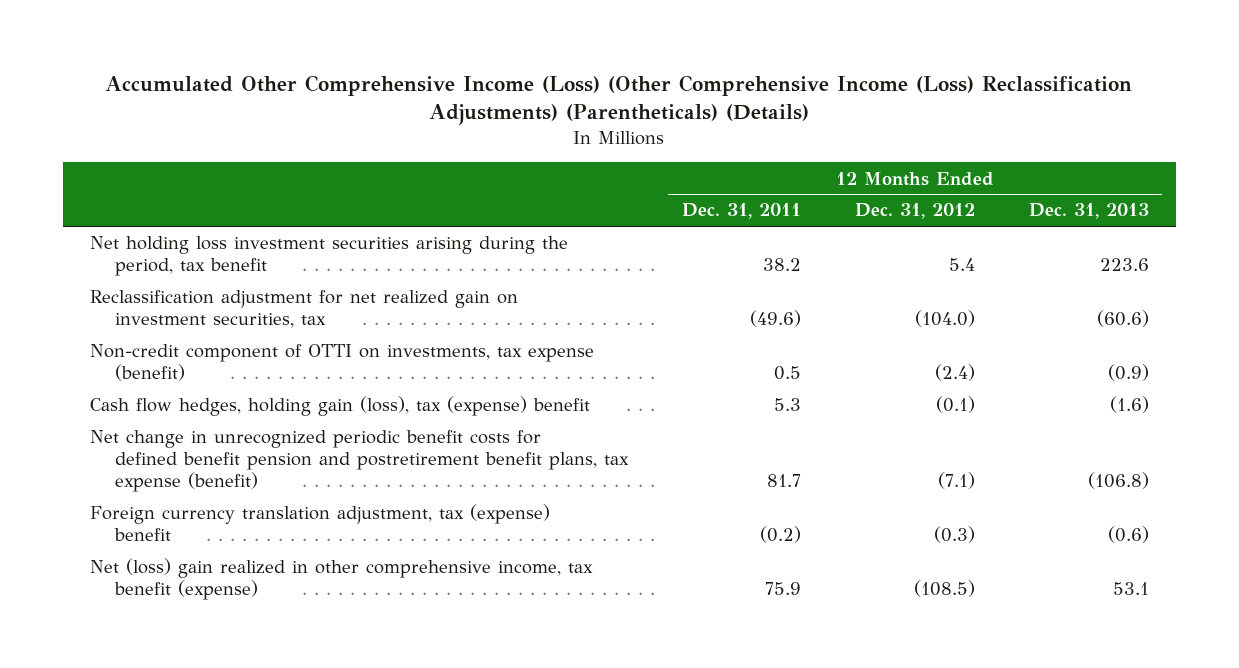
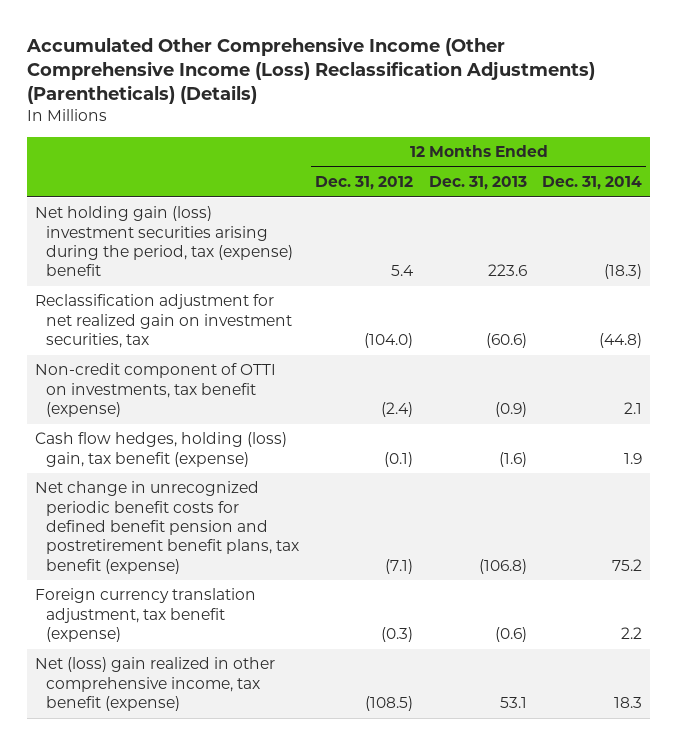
[105,75,1133,126] Accumulated Other Comprehensive Income (Loss) (Other Comprehensive Income (Loss) Reclassification Adjustments) (Parentheticals) (Details) -> [26,36,596,105] Accumulated Other Comprehensive Income (Other Comprehensive Income (Loss) Reclassification Adjustments) (Parentheticals) (Details)
[681,203,801,220] Dec. 31, 2011 -> none
none -> [542,176,643,191] Dec. 31, 2014
[89,236,568,277] Net holding loss investment securities arising during the period, tax benefit -> [35,206,294,277] Net holding gain (loss) investment securities arising during the period, tax (expense) benefit
[89,344,594,382] Non-credit component of OTTI on investments, tax expense (benefit) -> [35,363,277,418] Non-credit component of OTTI on investments, tax benefit (expense)
[89,396,590,417] Cash flow hedges, holding gain (loss), tax (expense) benefit -> [35,432,288,467] Cash flow hedges, holding (loss) gain, tax benefit (expense)
[89,430,629,493] Net change in unrecognized periodic benefit costs for defined benefit pension and postretirement benefit plans, tax expense (benefit) -> [35,481,300,574] Net change in unrecognized periodic benefit costs for defined benefit pension and postretirement benefit plans, tax benefit (expense)
[89,504,550,542] Foreign currency translation adjustment, tax (expense) benefit -> [35,588,257,643] Foreign currency translation adjustment, tax benefit (expense)

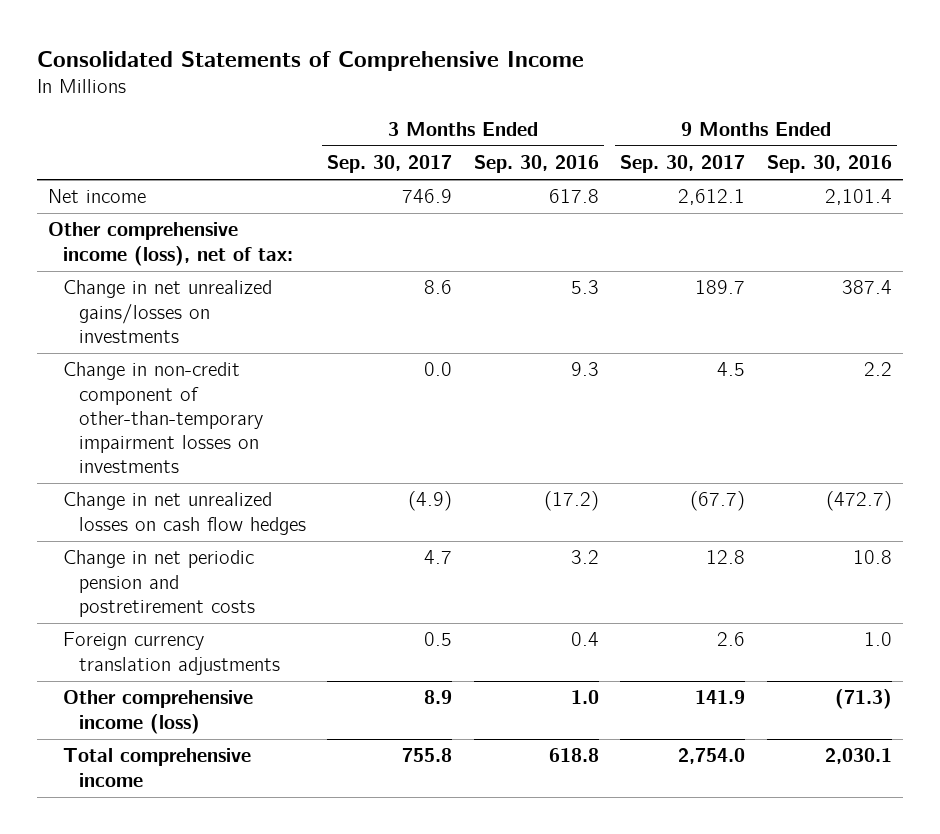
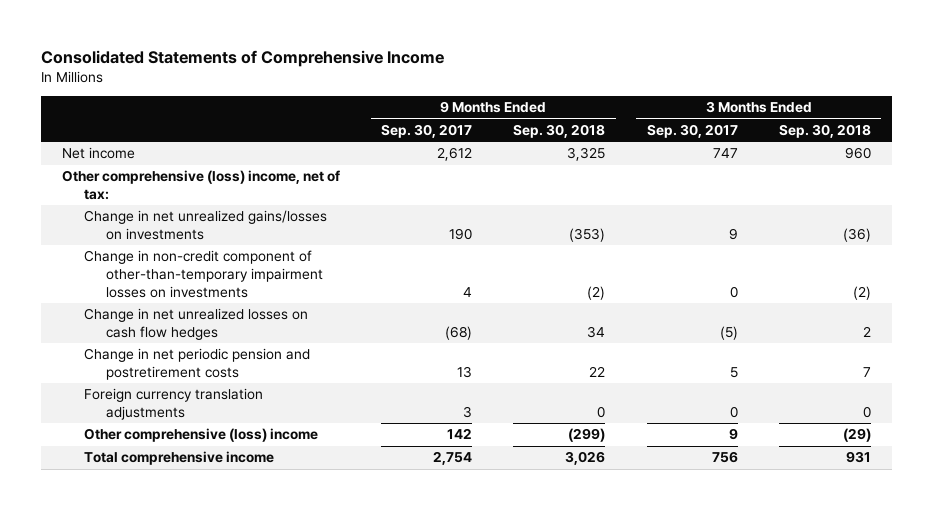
[473,155,599,174] Sep. 30, 2016 -> none
[767,155,893,174] Sep. 30, 2016 -> none
none -> [513,123,606,138] Sep. 30, 2018
none -> [779,123,872,138] Sep. 30, 2018
[402,189,453,204] 746.9 -> [712,148,738,159] 747
[678,189,746,206] 2,612.1 -> [436,147,472,162] 2,612
[47,222,294,266] Other comprehensive income (loss), net of tax: -> [61,170,340,201] Other comprehensive (loss) income, net of tax:
[424,280,453,295] 8.6 -> [728,228,738,241] 9
[695,280,746,295] 189.7 -> [448,228,472,241] 190
[424,362,453,377] 0.0 -> [729,285,738,298] 0
[717,362,746,377] 4.5 -> [462,286,472,297] 4
[408,491,453,512] (4.9) -> [719,326,738,341] (5)
[690,491,746,512] (67.7) -> [444,326,472,341] (68)
[424,550,453,565] 4.7 -> [729,367,738,379] 5
[706,550,746,565] 12.8 -> [456,366,472,379] 13
[424,632,453,647] 0.5 -> [729,406,738,419] 0
[717,632,746,647] 2.6 -> [462,406,472,419] 3
[63,690,254,734] Other comprehensive income (loss) -> [83,428,318,443] Other comprehensive (loss) income
[424,690,453,705] 8.9 -> [728,428,738,441] 9
[695,690,746,705] 141.9 -> [446,428,472,440] 142
[402,748,453,763] 755.8 -> [711,451,738,464] 756
[678,748,746,765] 2,754.0 -> [432,451,472,466] 2,754

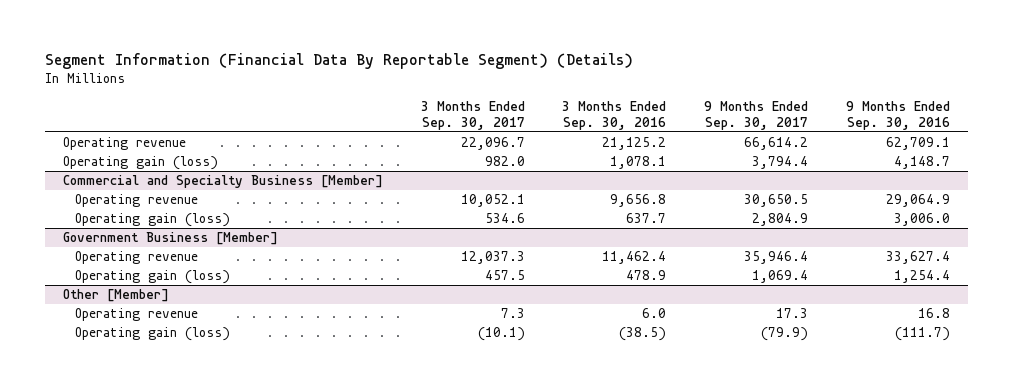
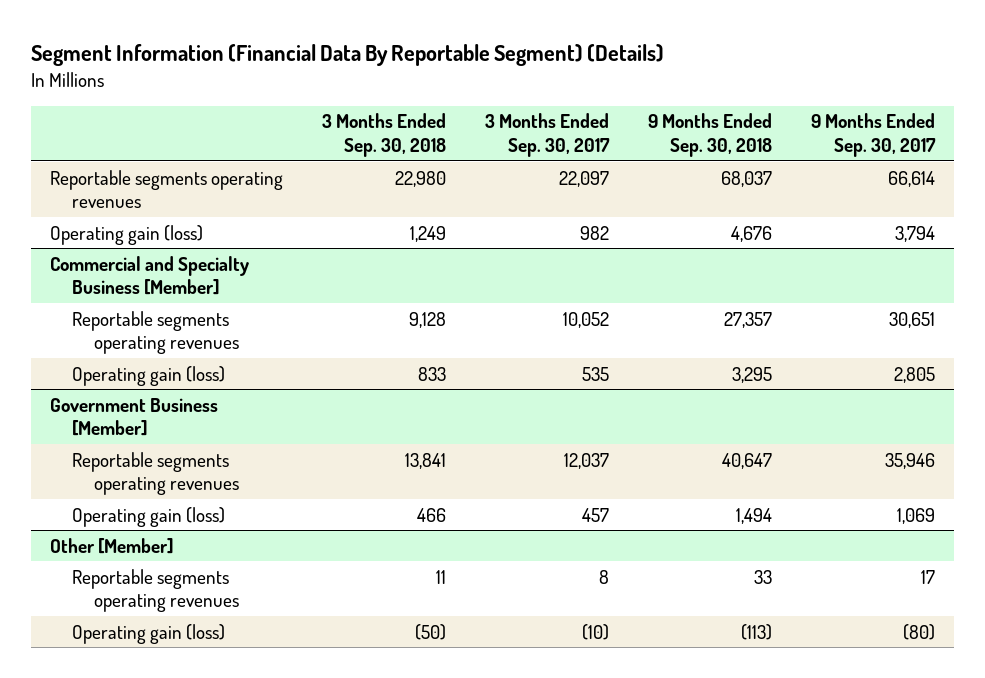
[562,101,667,130] 3 Months Ended Sep. 30, 2016 -> none
[845,101,950,130] 9 Months Ended Sep. 30, 2016 -> none
none -> [322,113,447,158] 3 Months Ended Sep. 30, 2018
none -> [648,113,773,158] 9 Months Ended Sep. 30, 2018
[63,137,187,151] Operating revenue -> [50,169,284,209] Reportable segments operating revenues
[460,137,525,151] 22,096.7 -> [559,170,610,187] 22,097
[744,137,809,151] 66,614.2 -> [888,170,936,187] 66,614
[484,156,525,167] 982.0 -> [580,225,610,240] 982
[752,156,809,170] 3,794.4 -> [895,225,936,242] 3,794
[75,194,199,208] Operating revenue -> [72,310,240,355] Reportable segments operating revenues
[460,194,525,208] 10,052.1 -> [563,311,610,328] 10,052
[744,194,809,208] 30,650.5 -> [889,311,936,328] 30,651
[484,213,525,224] 534.6 -> [582,366,610,381] 535
[752,213,809,227] 2,804.9 -> [894,366,936,383] 2,805
[75,251,199,265] Operating revenue -> [72,451,240,496] Reportable segments operating revenues
[460,251,525,265] 12,037.3 -> [564,452,610,469] 12,037
[744,251,809,265] 35,946.4 -> [885,452,936,469] 35,946
[484,270,525,281] 457.5 -> [582,507,610,522] 457
[752,270,809,284] 1,069.4 -> [897,507,936,524] 1,069
[75,308,199,322] Operating revenue -> [72,568,240,613] Reportable segments operating revenues
[500,308,525,319] 7.3 -> [599,569,610,584] 8
[776,308,809,319] 17.3 -> [921,569,936,584] 17
[477,327,525,342] (10.1) -> [582,623,610,640] (10)
[761,327,809,342] (79.9) -> [903,623,936,640] (80)

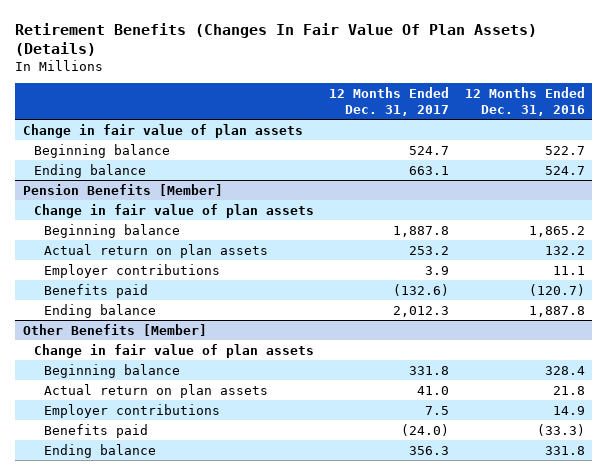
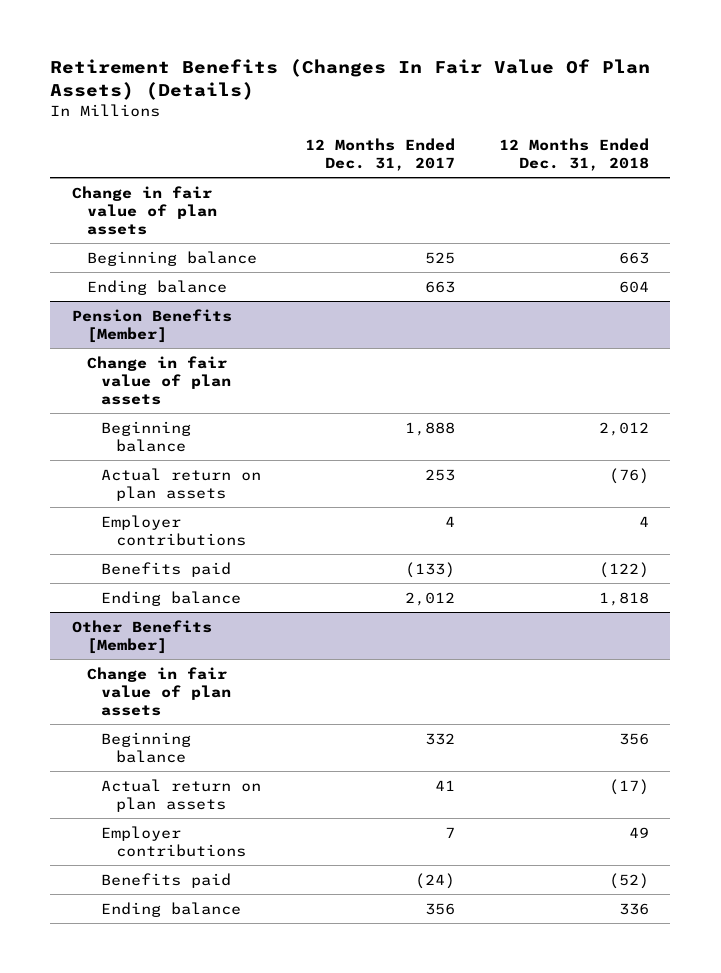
[464,86,585,116] 12 Months Ended Dec. 31, 2016 -> none
none -> [498,137,649,172] 12 Months Ended Dec. 31, 2018
[409,145,450,155] 524.7 -> [425,251,456,264] 525
[409,165,450,175] 663.1 -> [425,280,456,293] 663
[393,225,450,237] 1,887.8 -> [405,421,456,436] 1,888
[409,245,450,255] 253.2 -> [425,468,456,481] 253
[425,265,450,275] 3.9 -> [445,515,456,527] 4
[393,283,450,296] (132.6) -> [405,561,456,578] (133)
[393,305,450,317] 2,012.3 -> [405,591,456,606] 2,012
[409,365,450,375] 331.8 -> [425,732,456,745] 332
[417,385,450,395] 41.0 -> [435,779,456,791] 41
[425,405,450,415] 7.5 -> [445,826,456,838] 7
[401,423,450,436] (24.0) -> [415,872,456,889] (24)
[409,445,450,455] 356.3 -> [425,902,456,915] 356

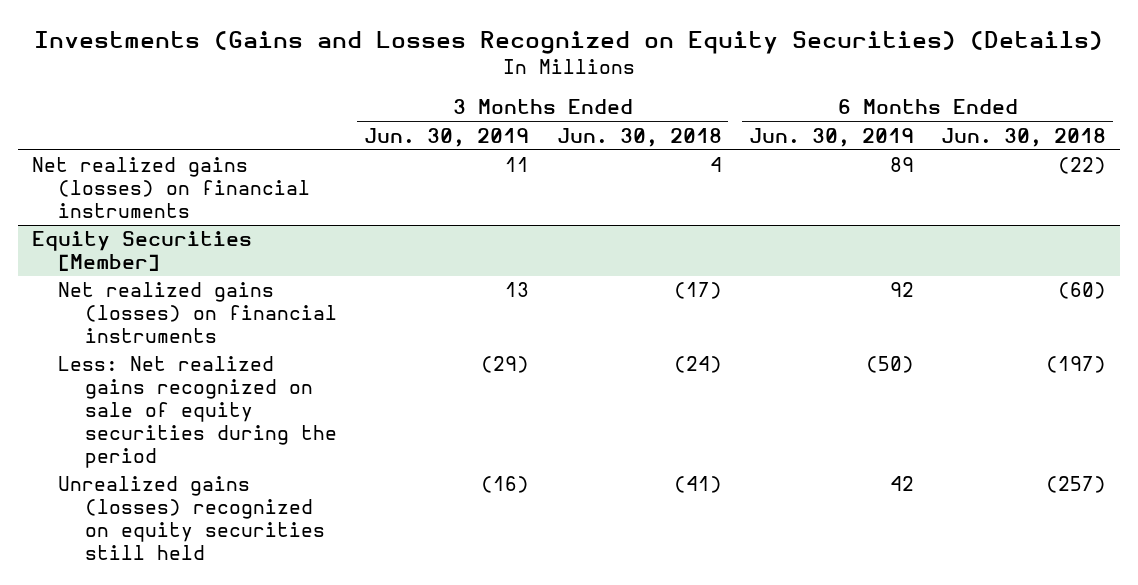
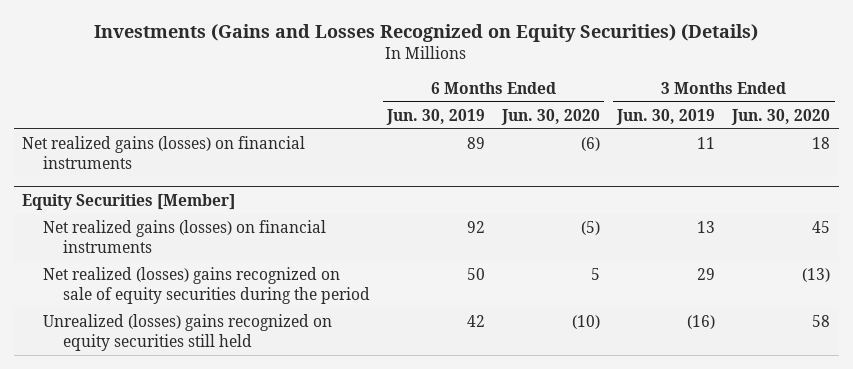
[556,127,722,147] Jun. 30, 2018 -> none
[941,127,1107,147] Jun. 30, 2018 -> none
none -> [501,109,601,126] Jun. 30, 2020
none -> [731,109,831,126] Jun. 30, 2020
[58,356,337,468] Less: Net realized gains recognized on sale of equity securities during the period -> [42,267,370,304] Net realized (losses) gains recognized on sale of equity securities during the period
[481,356,530,374] (29) -> [697,268,716,281] 29
[865,356,914,374] (50) -> [466,268,485,281] 50
[58,476,325,560] Unrealized gains (losses) recognized on equity securities still held -> [42,314,332,351] Unrealized (losses) gains recognized on equity securities still held

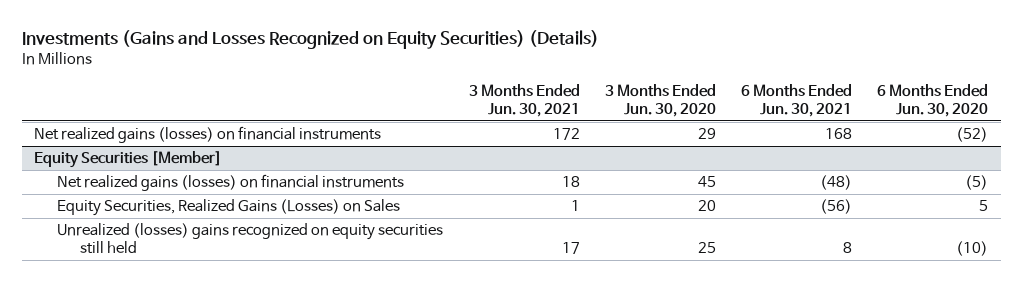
[385,109,485,126] Jun. 30, 2019 -> none
[616,109,716,126] Jun. 30, 2019 -> none
none -> [468,83,580,117] 3 Months Ended Jun. 30, 2021
none -> [741,83,853,117] 6 Months Ended Jun. 30, 2021
[581,137,601,152] (6) -> [956,127,989,143] (52)
[812,137,831,150] 18 -> [697,128,716,140] 29
[42,267,370,304] Net realized (losses) gains recognized on sale of equity securities during the period -> [57,199,401,217] Equity Securities, Realized Gains (Losses) on Sales
[802,268,831,283] (13) -> [697,200,716,212] 20
[812,315,831,328] 58 -> [697,242,716,254] 25

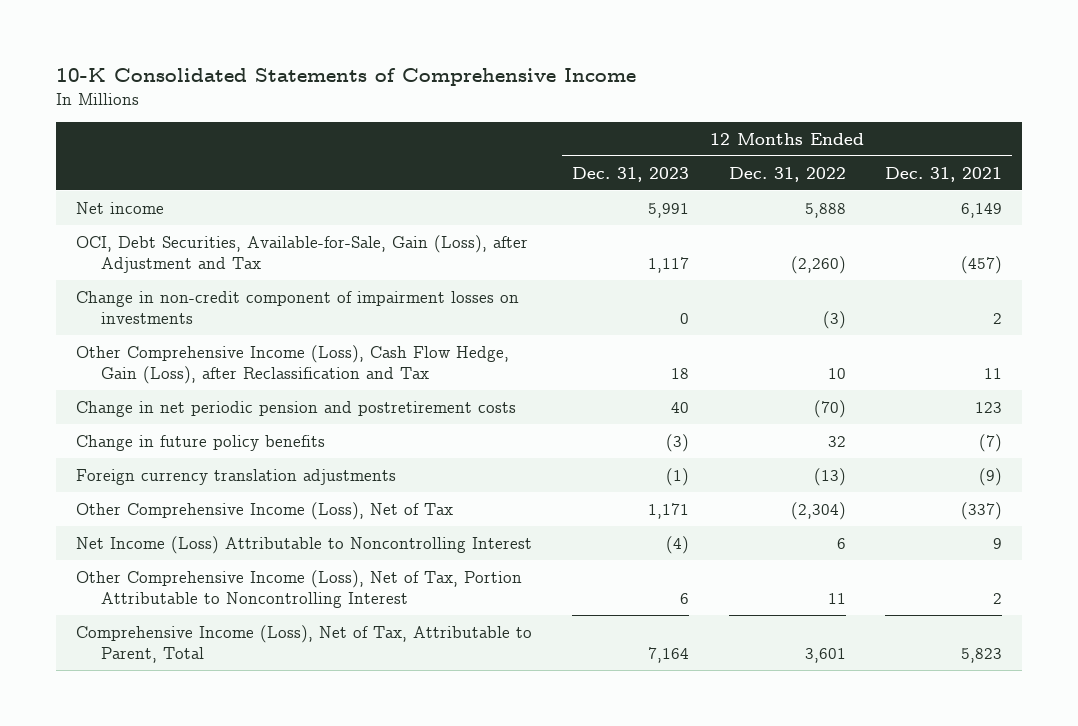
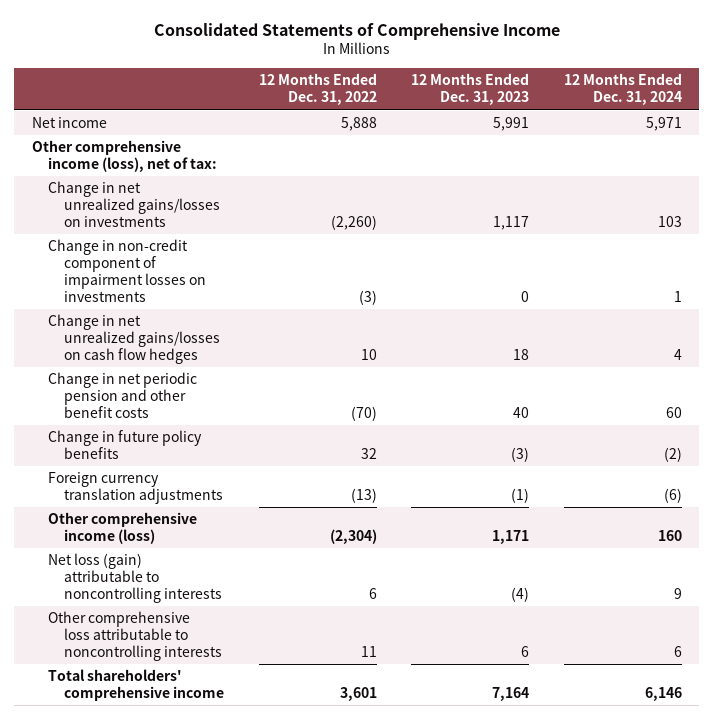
[56,68,637,87] 10-K Consolidated Statements of Comprehensive Income -> [153,22,560,40] Consolidated Statements of Comprehensive Income
[885,166,1003,182] Dec. 31, 2021 -> none
none -> [563,73,682,106] 12 Months Ended Dec. 31, 2024
none -> [31,140,217,173] Other comprehensive income (loss), net of tax:
[76,234,529,273] OCI, Debt Securities, Available-for-Sale, Gain (Loss), after Adjustment and Tax -> [47,181,220,228] Change in net unrealized gains/losses on investments
[76,344,510,384] Other Comprehensive Income (Loss), Cash Flow Hedge, Gain (Loss), after Reclassification and Tax -> [47,314,220,365] Change in net unrealized gains/losses on cash flow hedges
[76,400,517,417] Change in net periodic pension and postretirement costs -> [47,372,197,419] Change in net periodic pension and other benefit costs
[76,501,454,520] Other Comprehensive Income (Loss), Net of Tax -> [47,512,197,545] Other comprehensive income (loss)
[76,535,533,554] Net Income (Loss) Attributable to Noncontrolling Interest -> [47,553,222,604] Net loss (gain) attributable to noncontrolling interests
[76,569,523,608] Other Comprehensive Income (Loss), Net of Tax, Portion Attributable to Noncontrolling Interest -> [47,611,222,662] Other comprehensive loss attributable to noncontrolling interests
[76,624,533,663] Comprehensive Income (Loss), Net of Tax, Attributable to Parent, Total -> [47,669,224,702] Total shareholders' comprehensive income

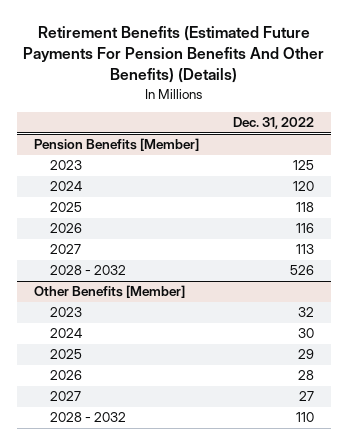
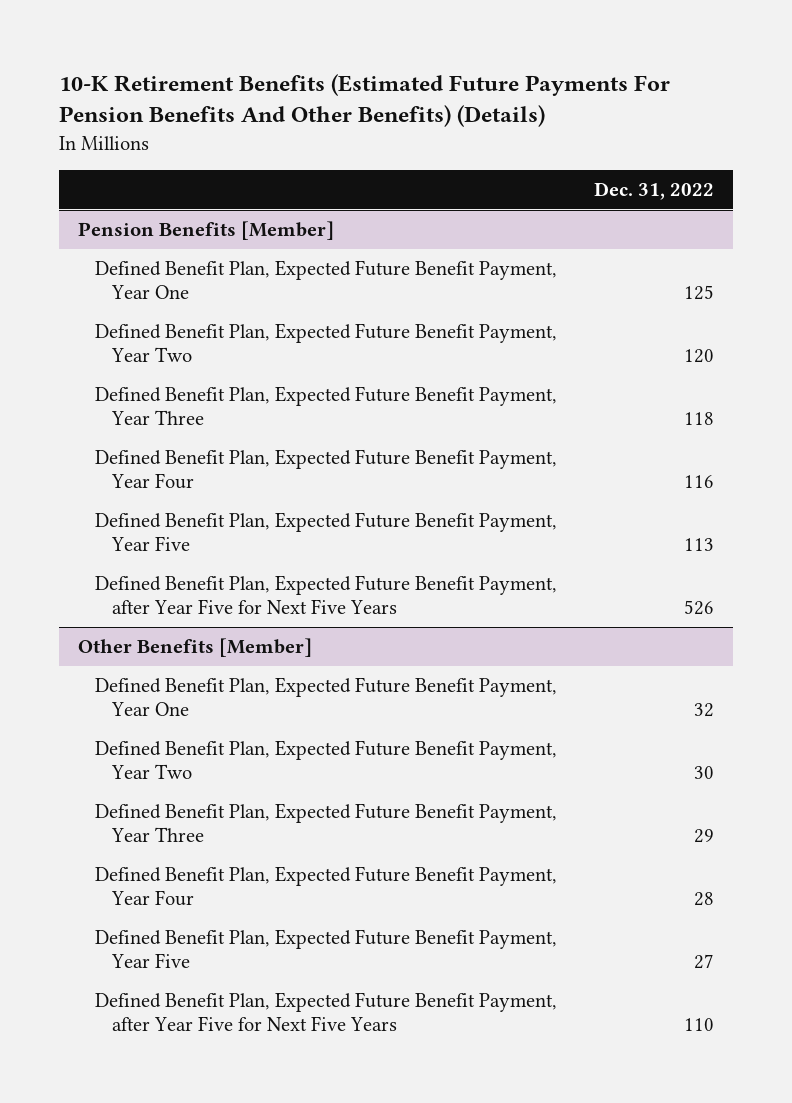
[23,26,325,84] Retirement Benefits (Estimated Future Payments For Pension Benefits And Other Benefits) (Details) -> [59,73,671,128] 10-K Retirement Benefits (Estimated Future Payments For Pension Benefits And Other Benefits) (Details)
[49,160,82,171] 2023 -> [94,260,557,299] Defined Benefit Plan, Expected Future Benefit Payment, Year One
[49,181,82,192] 2024 -> [94,323,557,362] Defined Benefit Plan, Expected Future Benefit Payment, Year Two
[49,202,82,213] 2025 -> [94,386,557,425] Defined Benefit Plan, Expected Future Benefit Payment, Year Three
[49,223,82,234] 2026 -> [94,449,557,489] Defined Benefit Plan, Expected Future Benefit Payment, Year Four
[49,244,81,255] 2027 -> [94,512,557,551] Defined Benefit Plan, Expected Future Benefit Payment, Year Five
[49,265,126,276] 2028 - 2032 -> [94,575,557,614] Defined Benefit Plan, Expected Future Benefit Payment, after Year Five for Next Five Years
[49,307,82,318] 2023 -> [94,677,557,716] Defined Benefit Plan, Expected Future Benefit Payment, Year One
[49,328,82,339] 2024 -> [94,740,557,779] Defined Benefit Plan, Expected Future Benefit Payment, Year Two
[49,349,82,360] 2025 -> [94,803,557,842] Defined Benefit Plan, Expected Future Benefit Payment, Year Three
[49,370,82,381] 2026 -> [94,866,557,906] Defined Benefit Plan, Expected Future Benefit Payment, Year Four
[49,391,81,402] 2027 -> [94,929,557,968] Defined Benefit Plan, Expected Future Benefit Payment, Year Five
[49,412,126,423] 2028 - 2032 -> [94,992,557,1031] Defined Benefit Plan, Expected Future Benefit Payment, after Year Five for Next Five Years

